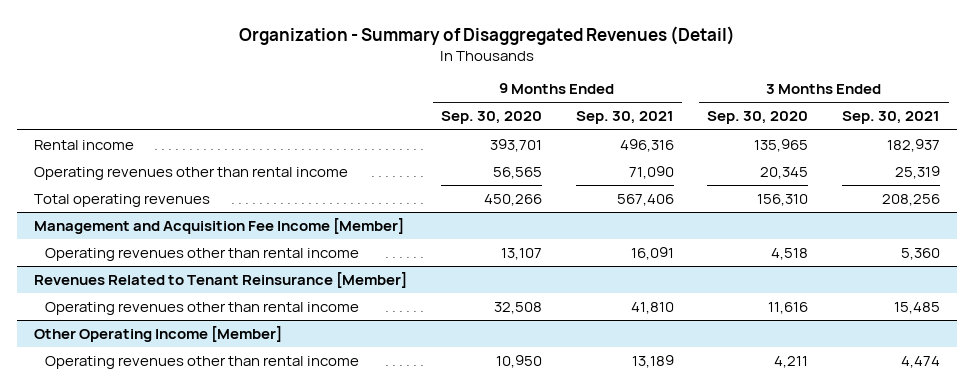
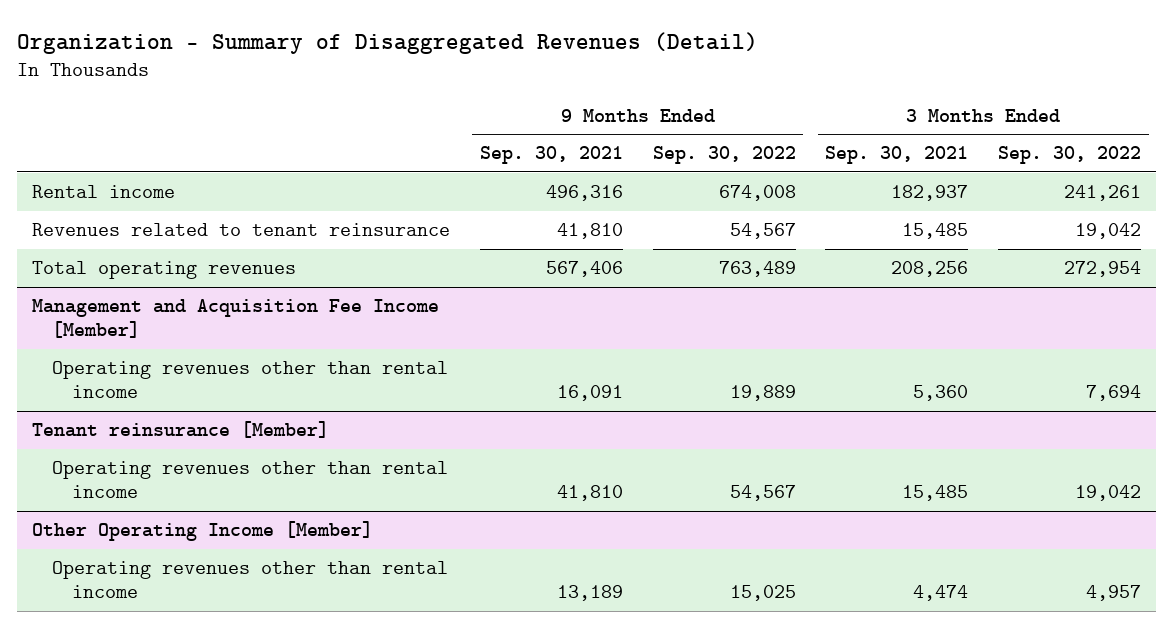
[441,111,543,125] Sep. 30, 2020 -> none
[707,111,809,125] Sep. 30, 2020 -> none
none -> [652,146,796,165] Sep. 30, 2022
none -> [998,146,1142,165] Sep. 30, 2022
[34,166,349,180] Operating revenues other than rental income -> none
none -> [31,223,450,237] Revenues related to tenant reinsurance
[34,271,408,288] Revenues Related to Tenant Reinsurance [Member] -> [31,421,329,439] Tenant reinsurance [Member]

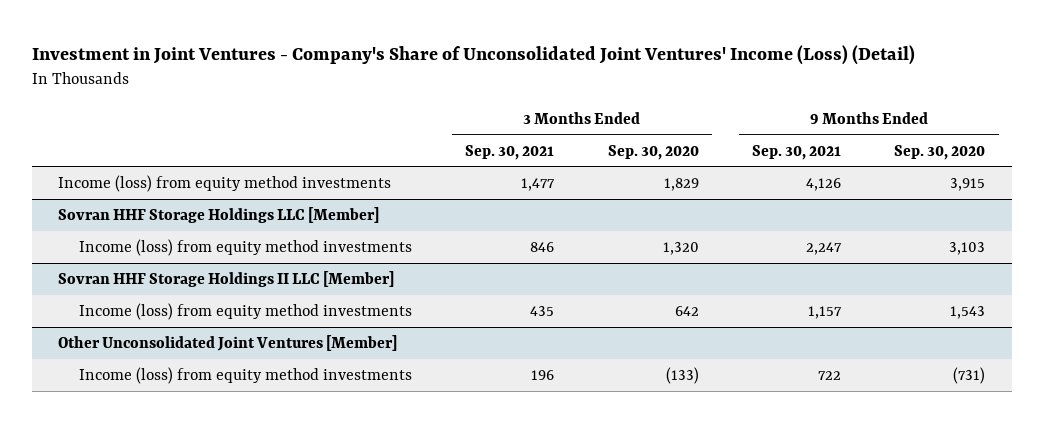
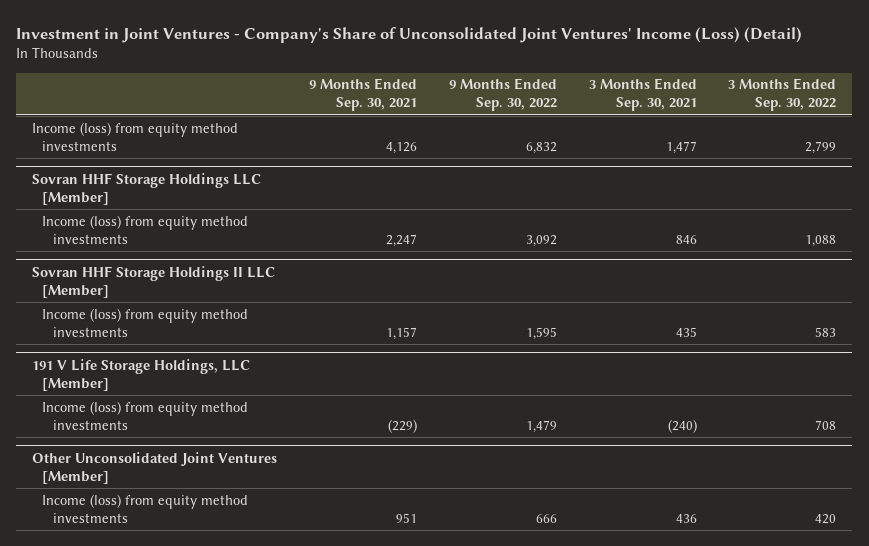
[607,144,699,160] Sep. 30, 2020 -> none
[894,144,986,160] Sep. 30, 2020 -> none
none -> [448,78,557,112] 9 Months Ended Sep. 30, 2022
none -> [728,78,837,112] 3 Months Ended Sep. 30, 2022
none -> [32,358,251,391] 191 V Life Storage Holdings, LLC [Member]
none -> [42,400,249,430] Income (loss) from equity method investments
[531,370,555,381] 196 -> [675,513,697,523] 436
[817,371,841,381] 722 -> [396,512,418,523] 951

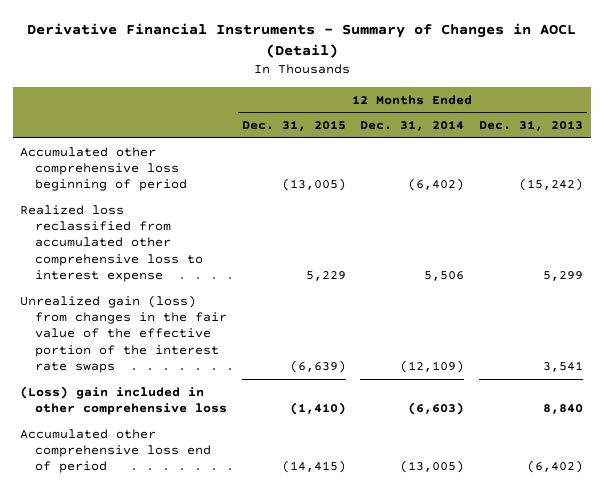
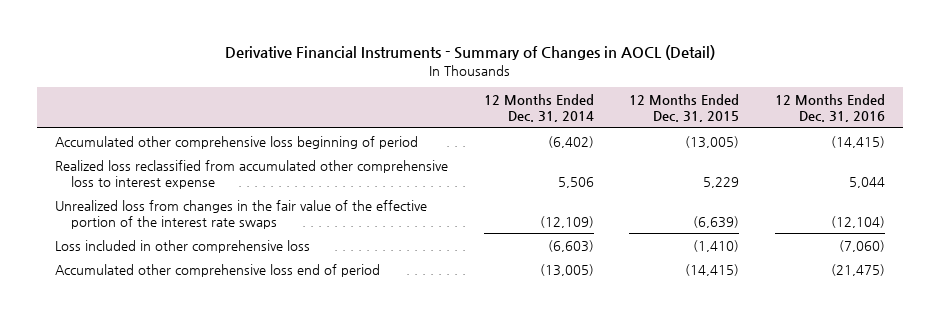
[479,119,584,131] Dec. 31, 2013 -> none
none -> [775,94,886,122] 12 Months Ended Dec. 31, 2016
[20,294,227,374] Unrealized gain (loss) from changes in the fair value of the effective portion of the interest rate swaps -> [54,199,427,229] Unrealized loss from changes in the fair value of the effective portion of the interest rate swaps
[20,385,227,416] (Loss) gain included in other comprehensive loss -> [54,239,310,253] Loss included in other comprehensive loss

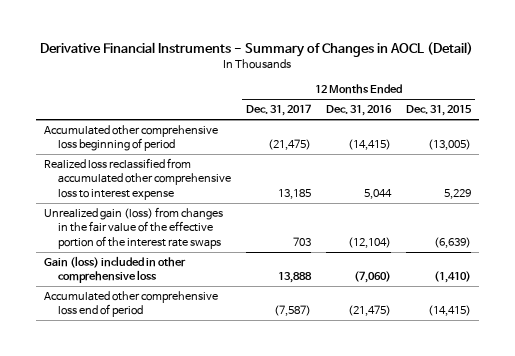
[483,94,594,122] 12 Months Ended Dec. 31, 2014 -> none
none -> [246,104,312,117] Dec. 31, 2017
[54,199,427,229] Unrealized loss from changes in the fair value of the effective portion of the interest rate swaps -> [43,206,223,249] Unrealized gain (loss) from changes in the fair value of the effective portion of the interest rate swaps
[54,239,310,253] Loss included in other comprehensive loss -> [43,255,186,284] Gain (loss) included in other comprehensive loss

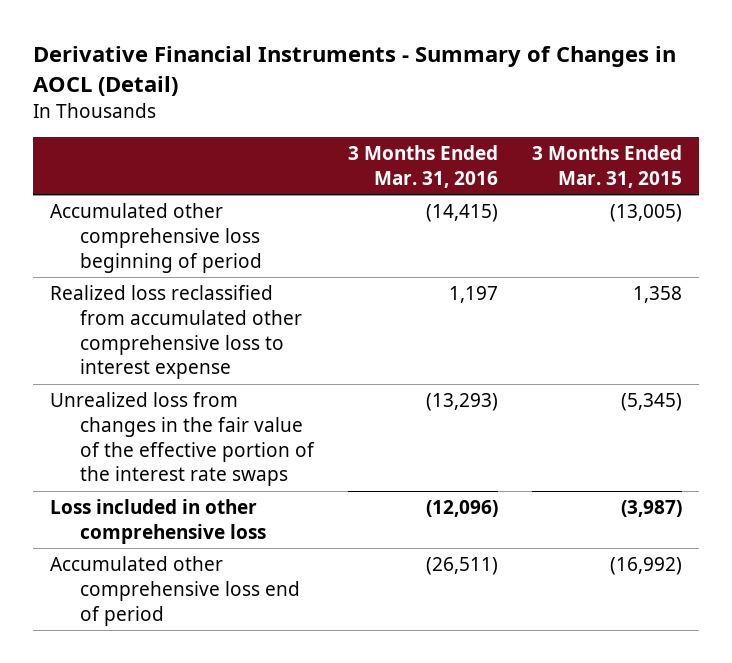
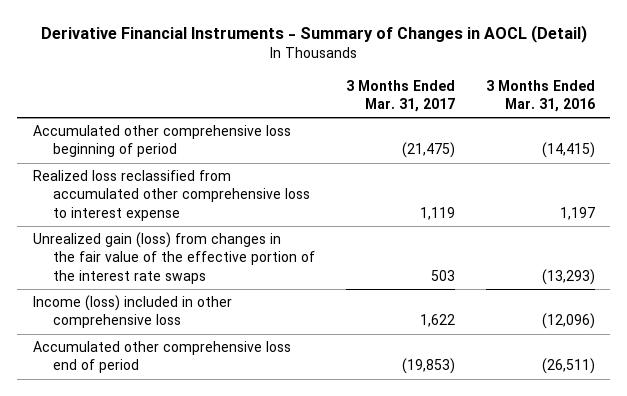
[532,145,683,189] 3 Months Ended Mar. 31, 2015 -> none
none -> [345,79,455,112] 3 Months Ended Mar. 31, 2017
[49,392,315,487] Unrealized loss from changes in the fair value of the effective portion of the interest rate swaps -> [32,232,315,284] Unrealized gain (loss) from changes in the fair value of the effective portion of the interest rate swaps
[49,499,266,544] Loss included in other comprehensive loss -> [32,295,232,329] Income (loss) included in other comprehensive loss

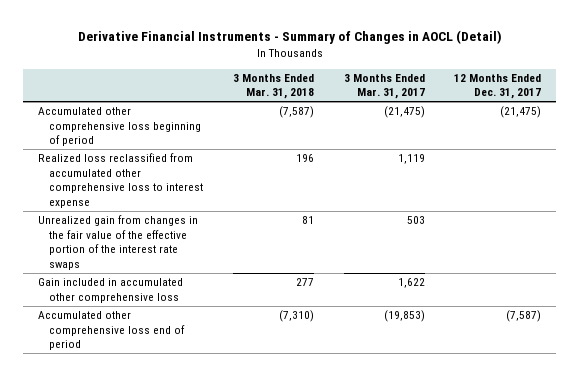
[485,79,595,112] 3 Months Ended Mar. 31, 2016 -> none
none -> [232,73,314,100] 3 Months Ended Mar. 31, 2018
none -> [454,73,542,100] 12 Months Ended Dec. 31, 2017
[32,232,315,284] Unrealized gain (loss) from changes in the fair value of the effective portion of the interest rate swaps -> [38,215,199,270] Unrealized gain from changes in the fair value of the effective portion of the interest rate swaps
[32,295,232,329] Income (loss) included in other comprehensive loss -> [38,278,184,303] Gain included in accumulated other comprehensive loss

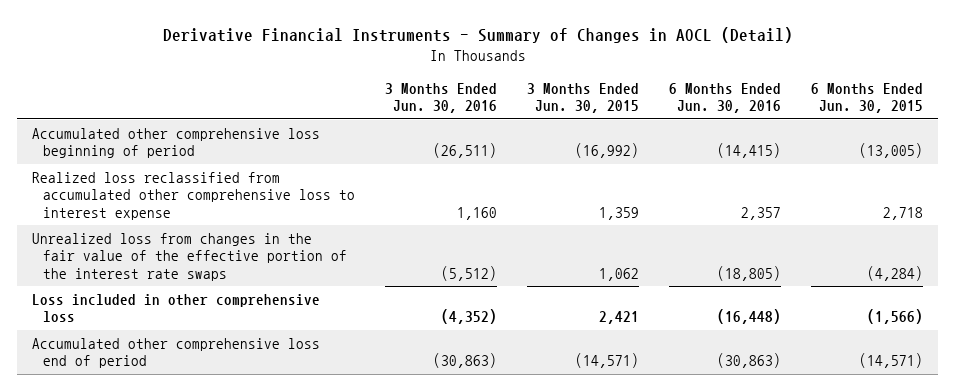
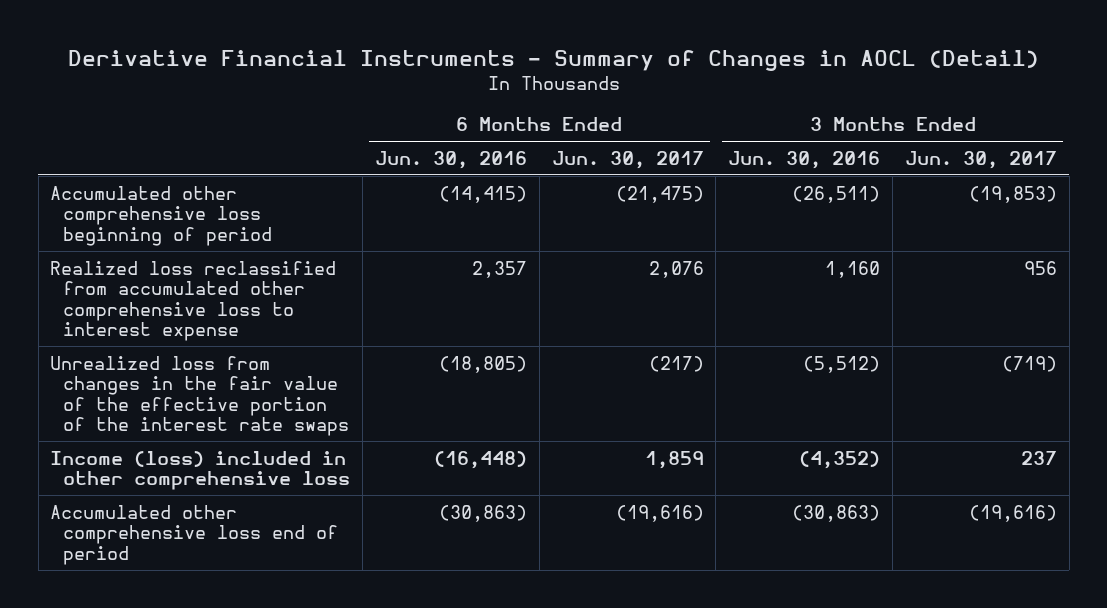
[527,82,640,114] 3 Months Ended Jun. 30, 2015 -> none
[811,82,924,114] 6 Months Ended Jun. 30, 2015 -> none
none -> [551,150,704,169] Jun. 30, 2017
none -> [905,150,1058,169] Jun. 30, 2017
[32,293,321,323] Loss included in other comprehensive loss -> [50,450,351,491] Income (loss) included in other comprehensive loss

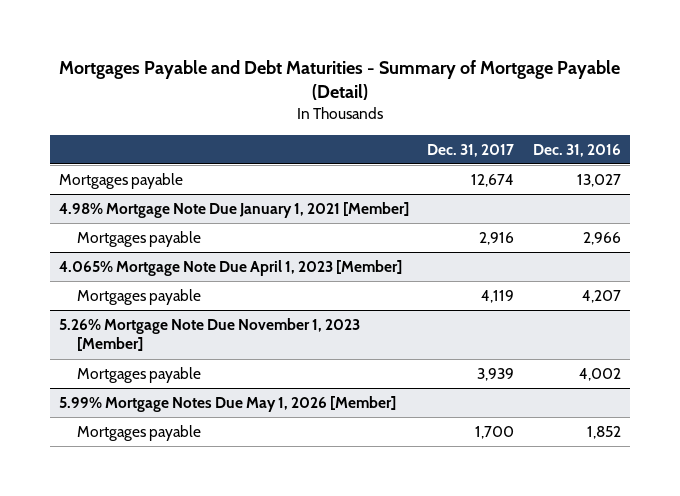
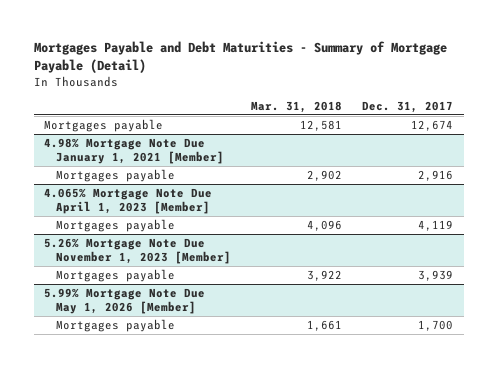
[532,143,621,157] Dec. 31, 2016 -> none
none -> [250,101,342,114] Mar. 31, 2018
[59,395,397,412] 5.99% Mortgage Notes Due May 1, 2026 [Member] -> [44,287,206,315] 5.99% Mortgage Note Due May 1, 2026 [Member]

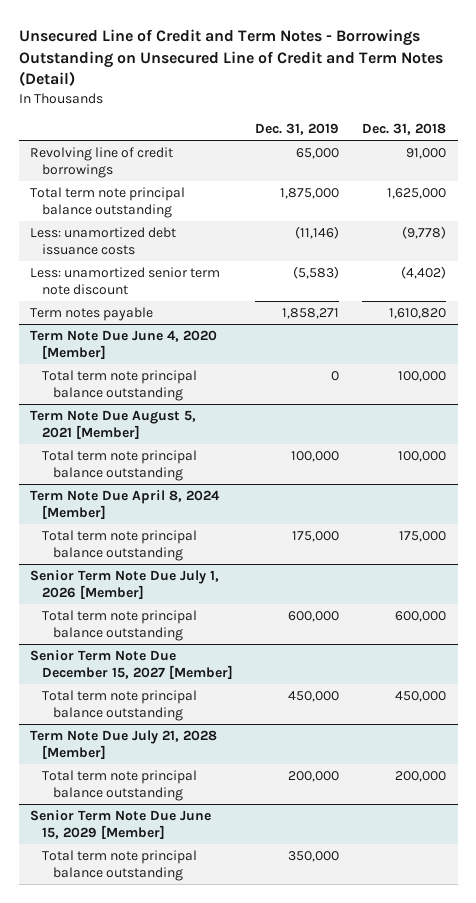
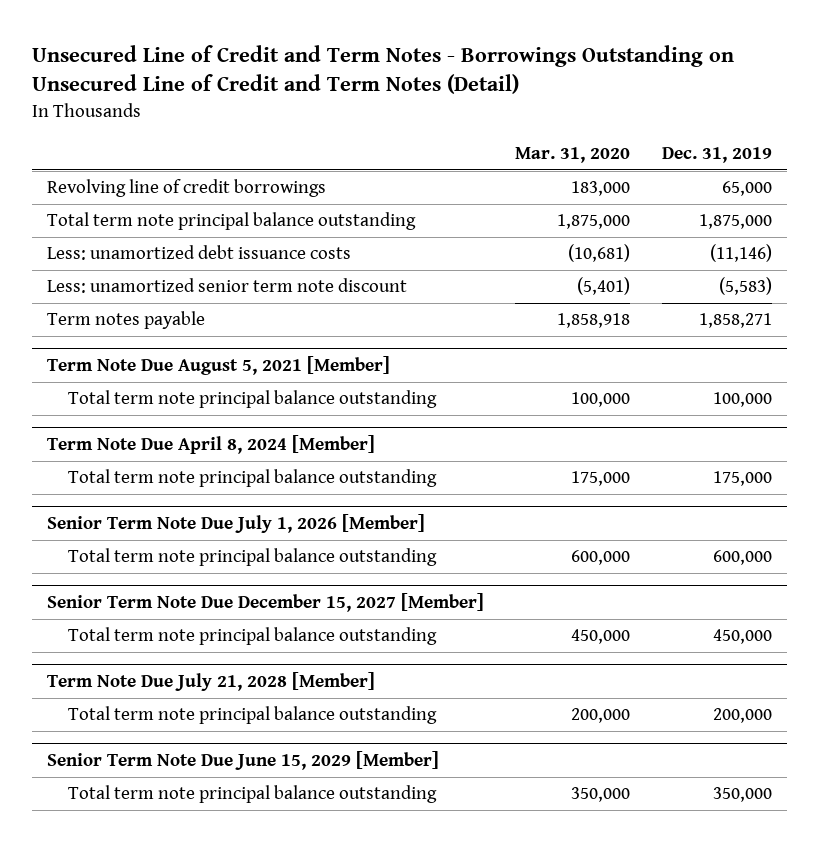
[362,123,447,136] Dec. 31, 2018 -> none
none -> [515,147,631,164] Mar. 31, 2020
[30,329,218,360] Term Note Due June 4, 2020 [Member] -> none
[41,369,197,402] Total term note principal balance outstanding -> none

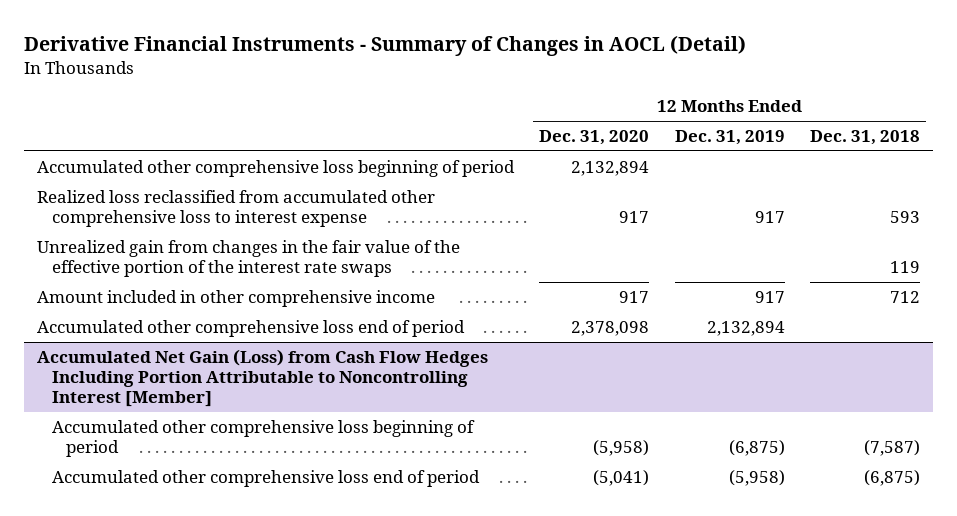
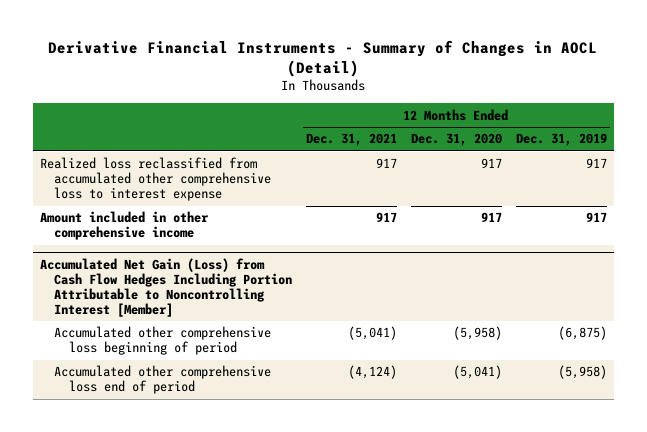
[810,130,921,146] Dec. 31, 2018 -> none
none -> [306,133,398,147] Dec. 31, 2021
[37,160,516,178] Accumulated other comprehensive loss beginning of period -> none
[37,240,461,278] Unrealized gain from changes in the fair value of the effective portion of the interest rate swaps -> none
[37,320,466,338] Accumulated other comprehensive loss end of period -> none

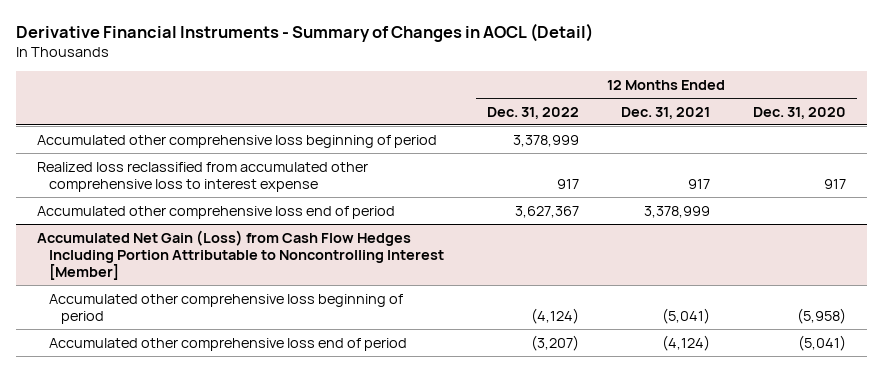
[515,133,607,147] Dec. 31, 2019 -> none
none -> [486,106,579,119] Dec. 31, 2022
none -> [36,134,437,148] Accumulated other comprehensive loss beginning of period
[39,211,209,241] Amount included in other comprehensive income -> none
none -> [36,205,395,219] Accumulated other comprehensive loss end of period

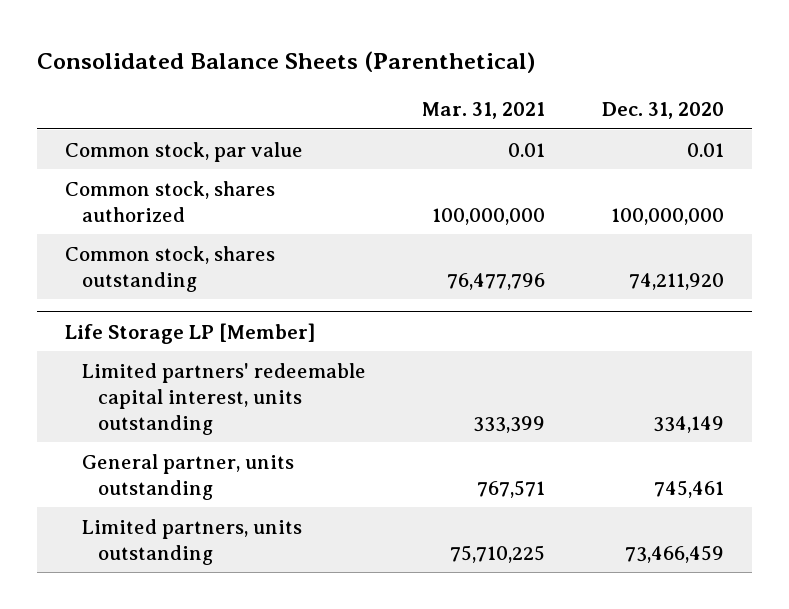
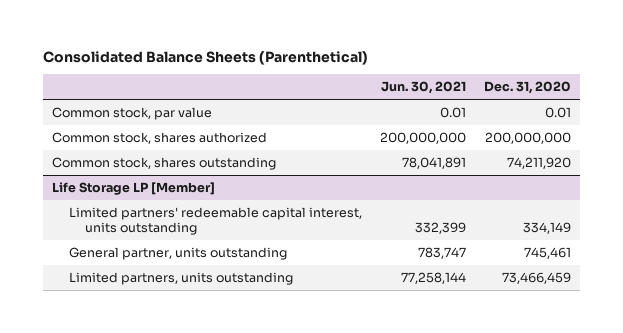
[422,102,546,120] Mar. 31, 2021 -> none
none -> [380,81,466,95] Jun. 30, 2021
[610,207,724,225] 100,000,000 -> [484,131,571,144] 200,000,000

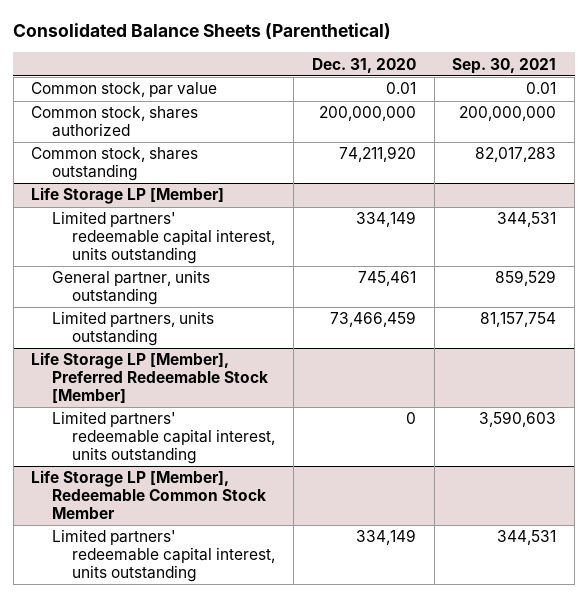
[380,81,466,95] Jun. 30, 2021 -> none
none -> [452,57,557,74] Sep. 30, 2021
none -> [31,352,268,403] Life Storage LP [Member], Preferred Redeemable Stock [Member]
none -> [51,411,276,464] Limited partners' redeemable capital interest, units outstanding
none -> [31,470,266,519] Life Storage LP [Member], Redeemable Common Stock Member
none -> [51,529,276,582] Limited partners' redeemable capital interest, units outstanding

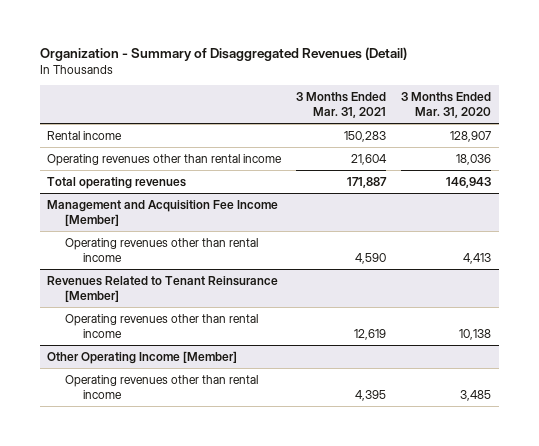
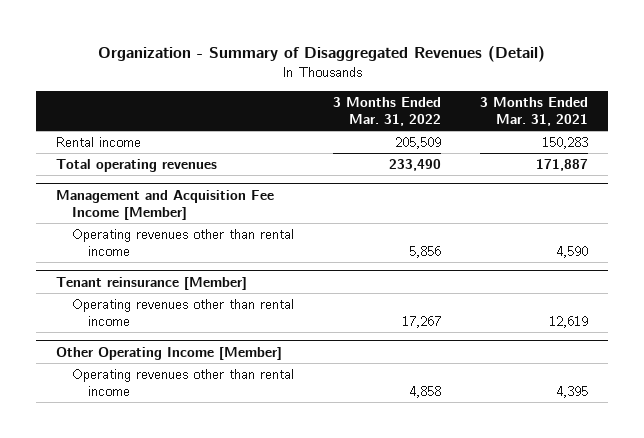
[401,92,492,119] 3 Months Ended Mar. 31, 2020 -> none
none -> [332,96,441,126] 3 Months Ended Mar. 31, 2022
[47,153,283,166] Operating revenues other than rental income -> none
[47,275,279,302] Revenues Related to Tenant Reinsurance [Member] -> [55,276,247,290] Tenant reinsurance [Member]

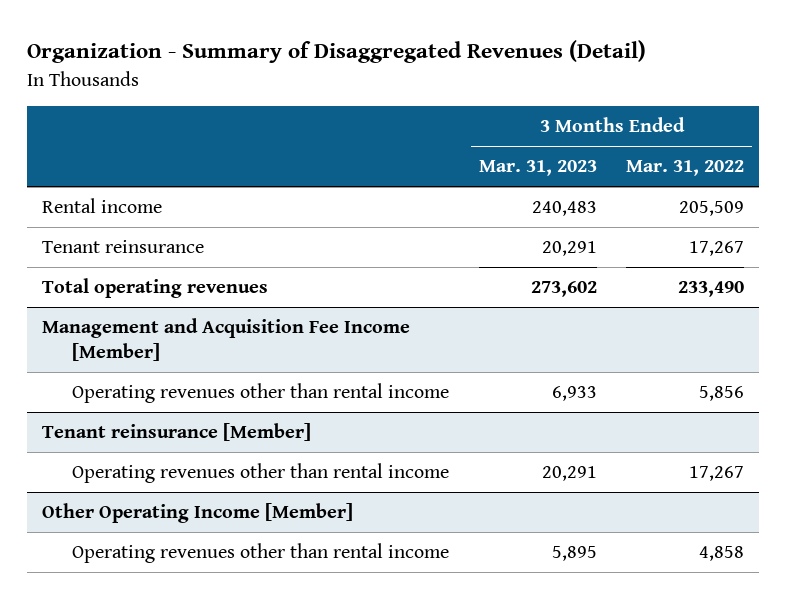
[480,96,589,126] 3 Months Ended Mar. 31, 2021 -> none
none -> [478,160,597,177] Mar. 31, 2023
none -> [42,240,205,254] Tenant reinsurance

